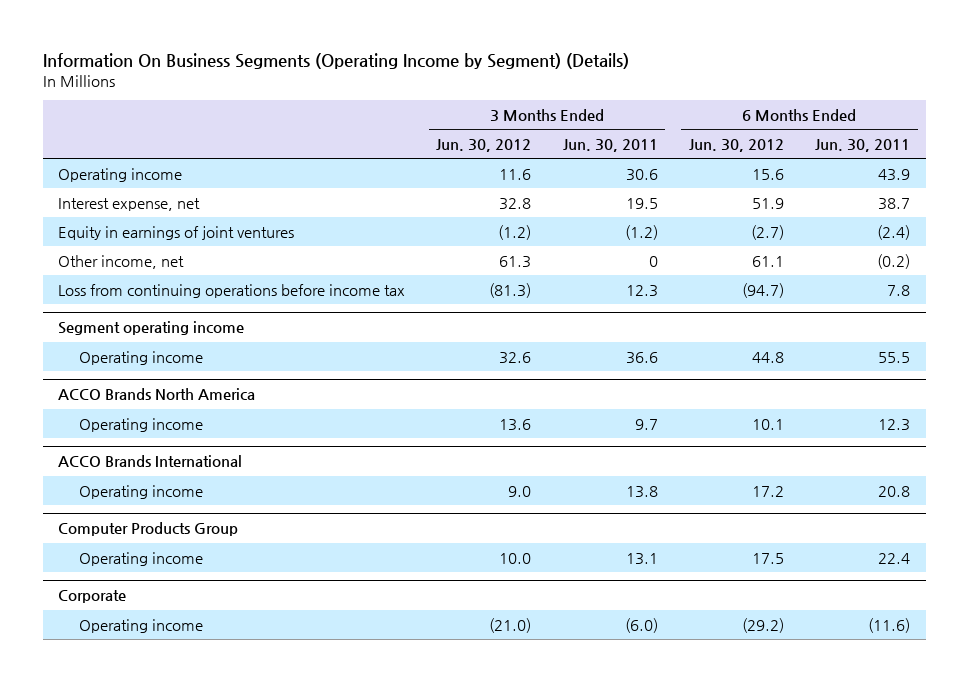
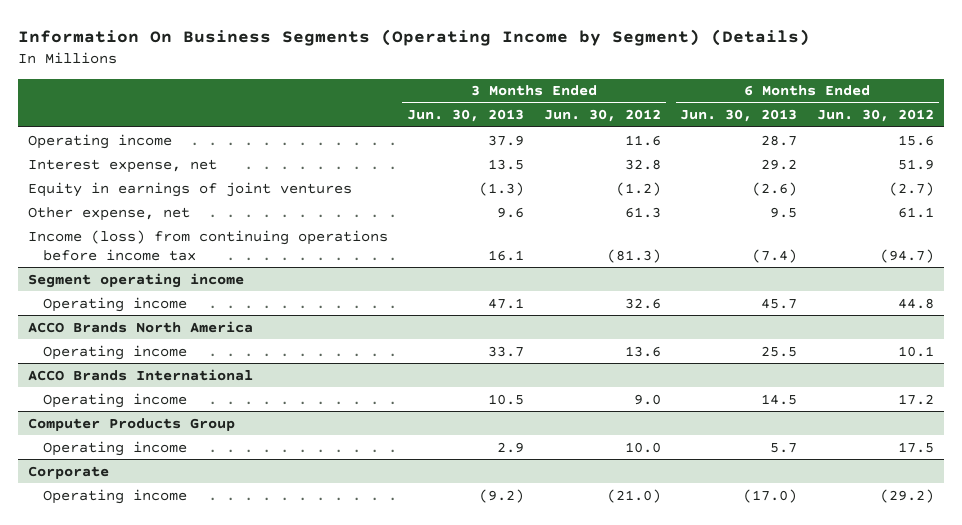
[562,138,658,152] Jun. 30, 2011 -> none
[814,138,910,152] Jun. 30, 2011 -> none
none -> [407,109,525,123] Jun. 30, 2013
none -> [680,109,798,123] Jun. 30, 2013
[58,254,185,269] Other income, net -> [27,206,190,221] Other expense, net
[58,283,406,298] Loss from continuing operations before income tax -> [27,229,388,261] Income (loss) from continuing operations before income tax

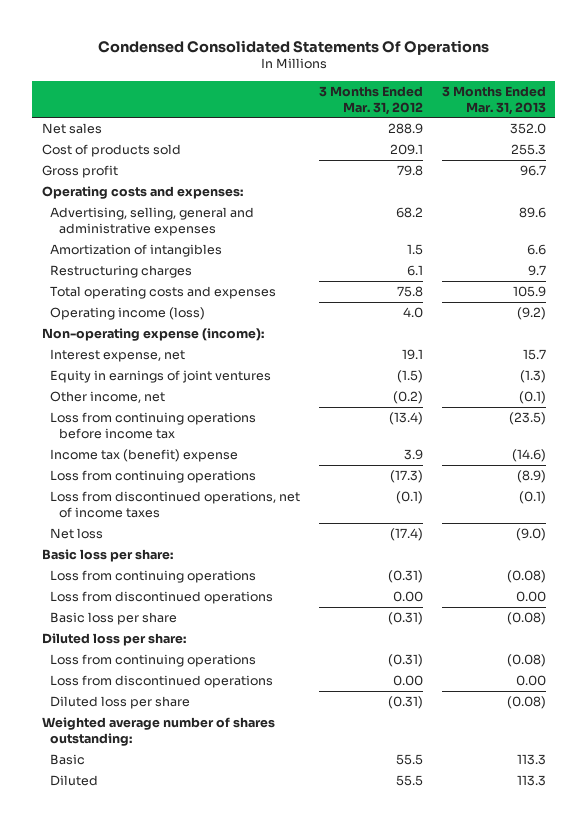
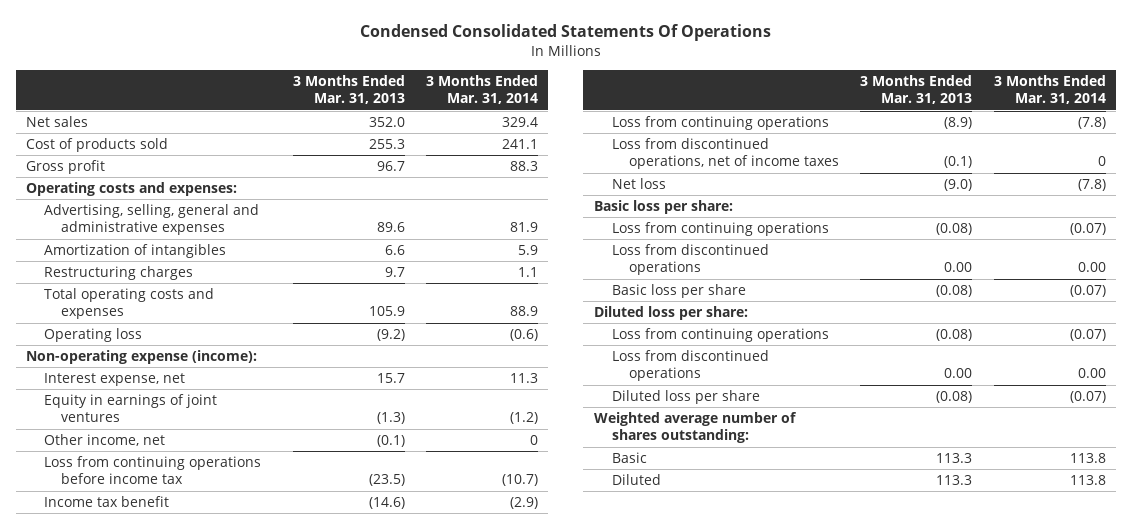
[319,85,424,115] 3 Months Ended Mar. 31, 2012 -> none
none -> [425,75,538,105] 3 Months Ended Mar. 31, 2014
[50,306,206,320] Operating income (loss) -> [43,328,142,343] Operating loss
[50,448,239,462] Income tax (benefit) expense -> [43,496,169,508] Income tax benefit

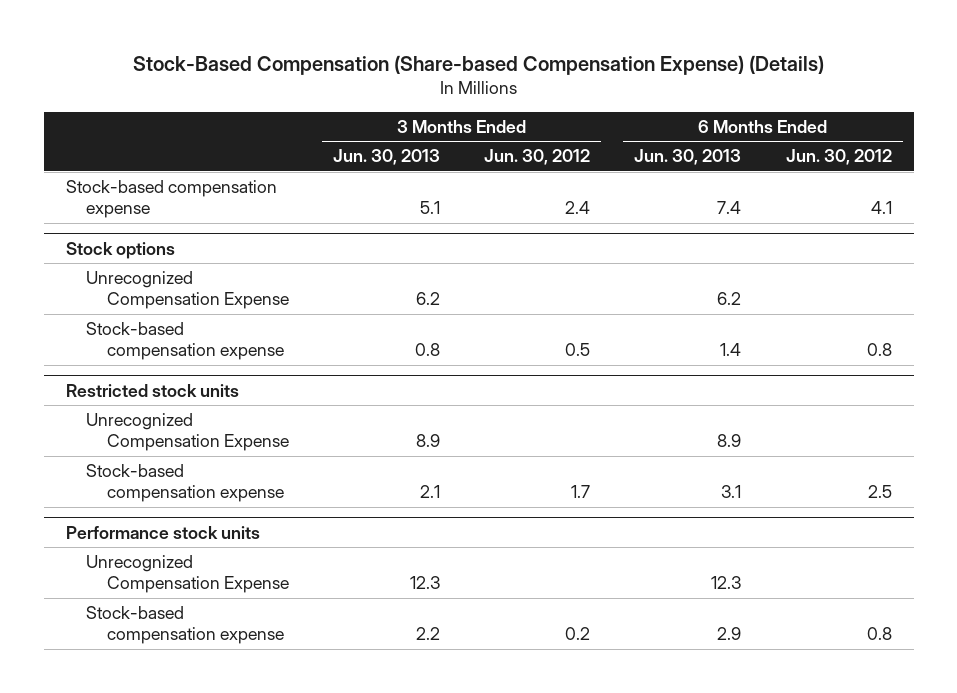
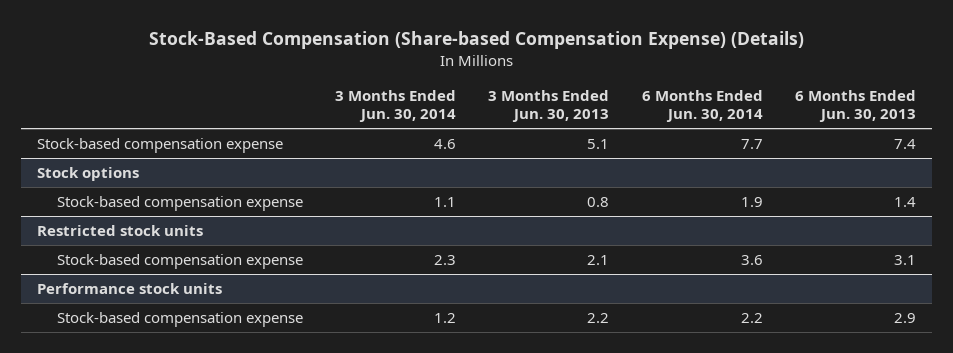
[484,149,591,166] Jun. 30, 2012 -> none
[785,149,892,166] Jun. 30, 2012 -> none
none -> [335,90,457,122] 3 Months Ended Jun. 30, 2014
none -> [641,90,763,122] 6 Months Ended Jun. 30, 2014
[86,271,289,310] Unrecognized Compensation Expense -> none
[86,413,289,452] Unrecognized Compensation Expense -> none
[86,555,289,594] Unrecognized Compensation Expense -> none

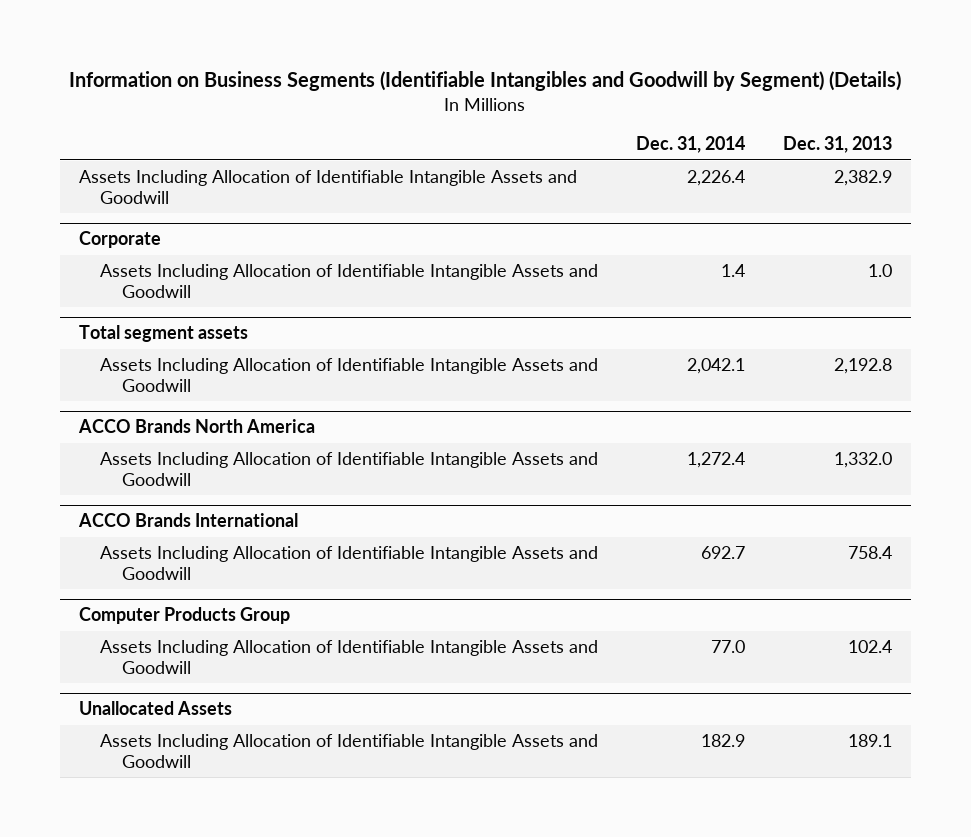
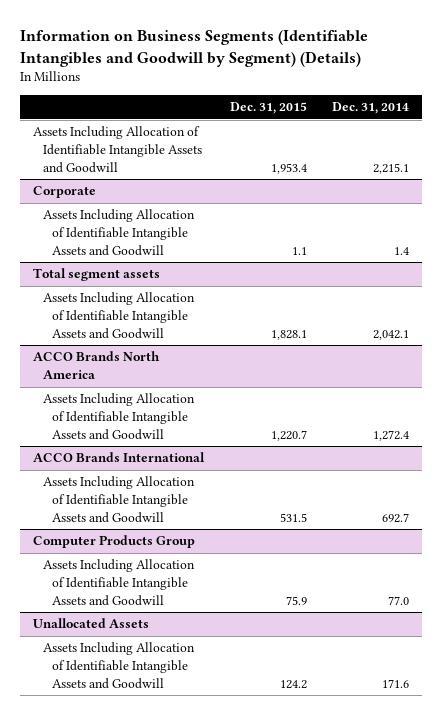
[782,136,892,154] Dec. 31, 2013 -> none
none -> [229,102,307,115] Dec. 31, 2015
[687,169,746,186] 2,226.4 -> [373,162,410,174] 2,215.1
[701,733,746,747] 182.9 -> [382,678,410,688] 171.6

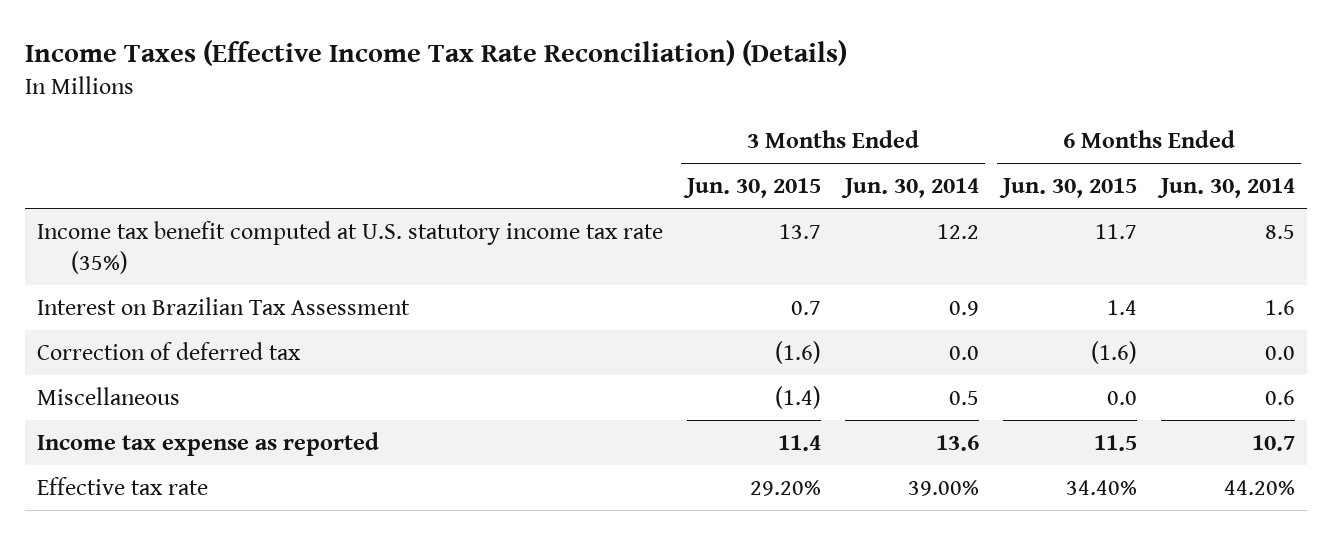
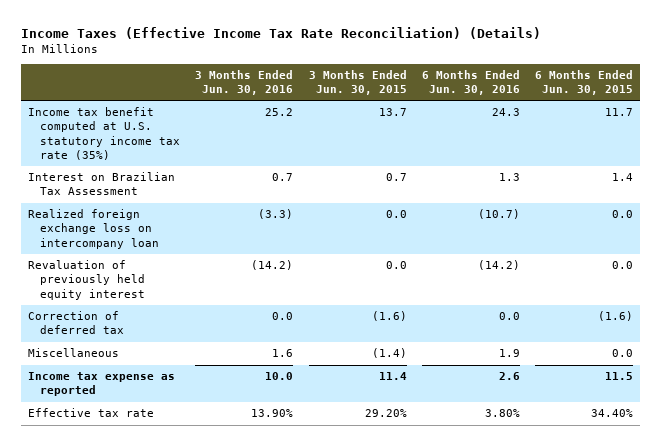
[840,178,979,199] Jun. 30, 2014 -> none
[1157,178,1296,199] Jun. 30, 2014 -> none
none -> [195,69,294,96] 3 Months Ended Jun. 30, 2016
none -> [421,69,520,96] 6 Months Ended Jun. 30, 2016
none -> [28,209,160,249] Realized foreign exchange loss on intercompany loan
none -> [28,260,146,300] Revaluation of previously held equity interest

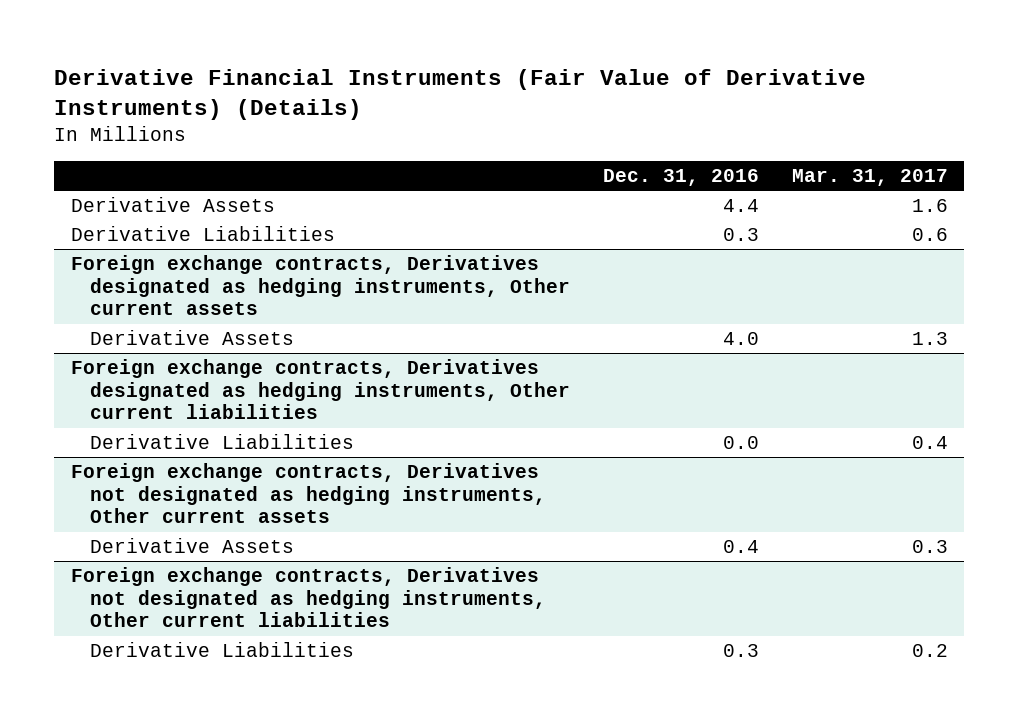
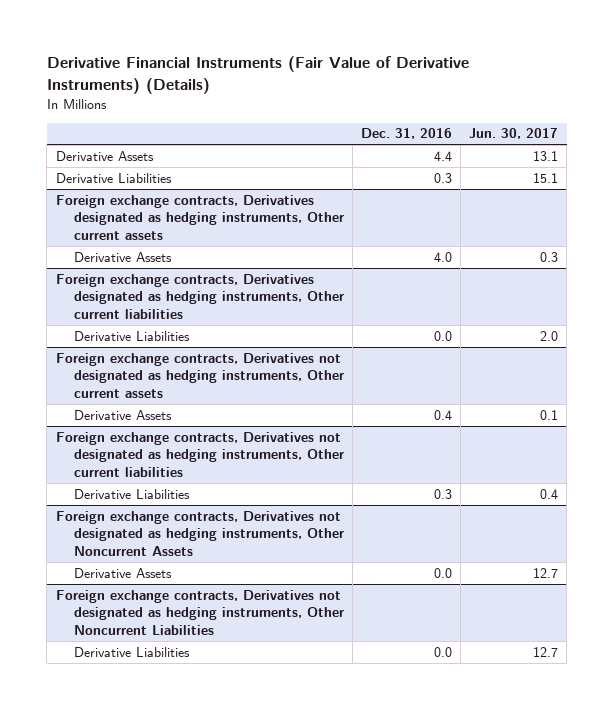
[791,169,948,187] Mar. 31, 2017 -> none
none -> [469,128,559,140] Jun. 30, 2017
none -> [55,510,345,556] Foreign exchange contracts, Derivatives not designated as hedging instruments, Other Noncurrent Assets
none -> [74,567,173,578] Derivative Assets
none -> [55,589,345,635] Foreign exchange contracts, Derivatives not designated as hedging instruments, Other Noncurrent Liabilities
none -> [74,646,191,657] Derivative Liabilities

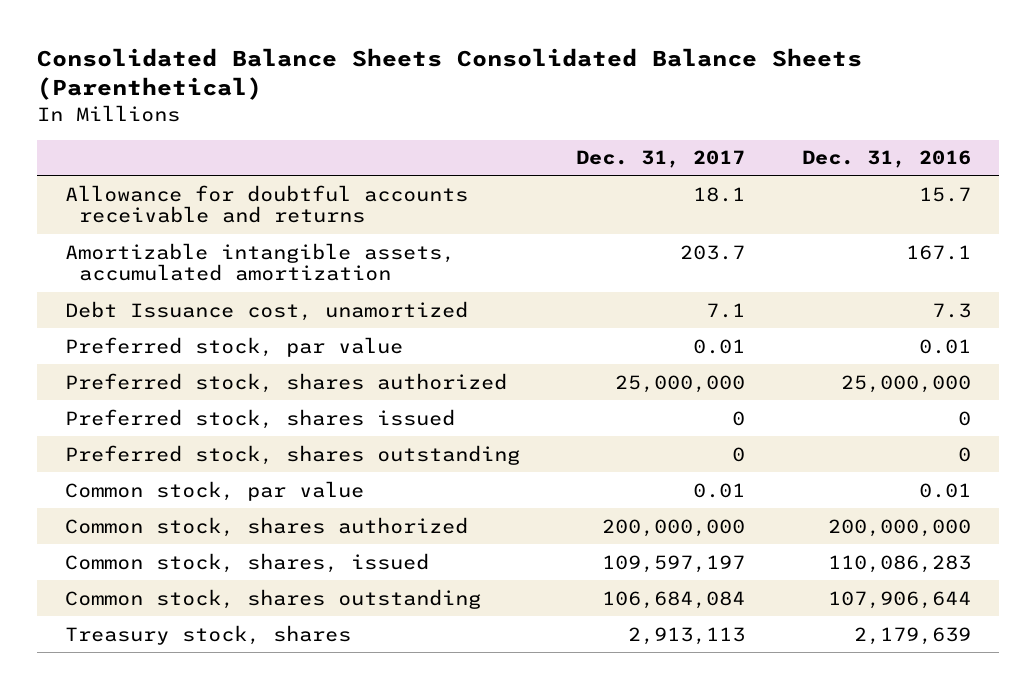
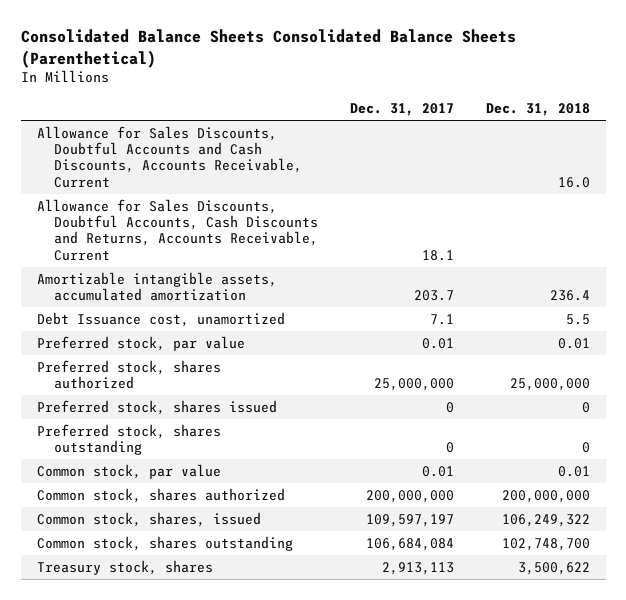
[801,150,971,169] Dec. 31, 2016 -> none
none -> [485,102,590,116] Dec. 31, 2018
none -> [36,125,302,188] Allowance for Sales Discounts, Doubtful Accounts and Cash Discounts, Accounts Receivable, Current
[64,184,468,224] Allowance for doubtful accounts receivable and returns -> [36,198,318,261] Allowance for Sales Discounts, Doubtful Accounts, Cash Discounts and Returns, Accounts Receivable, Current

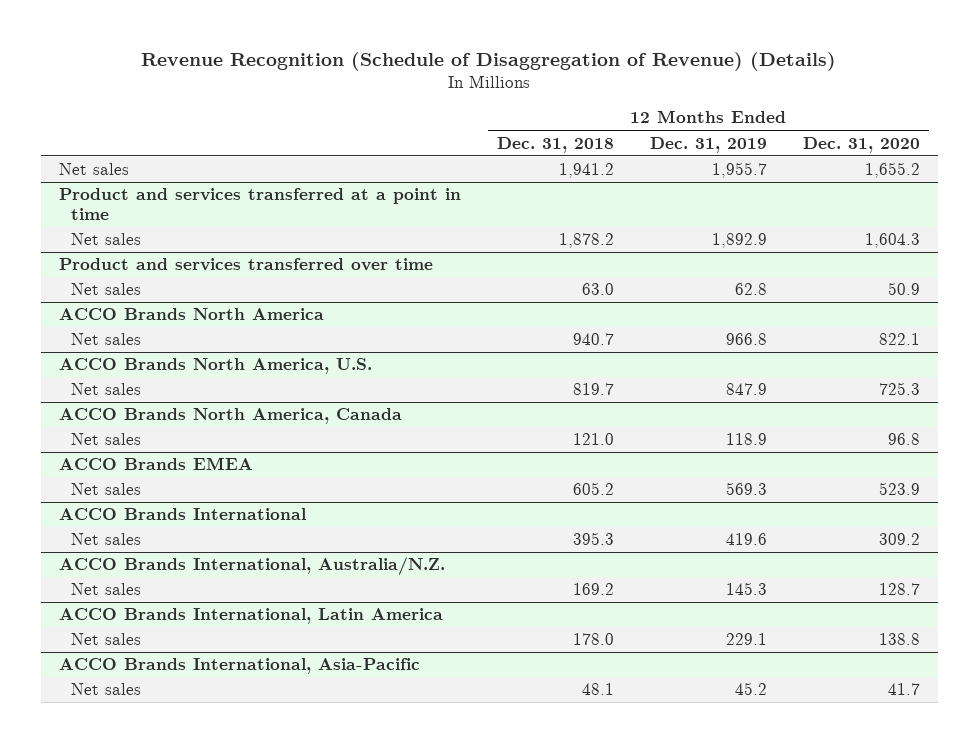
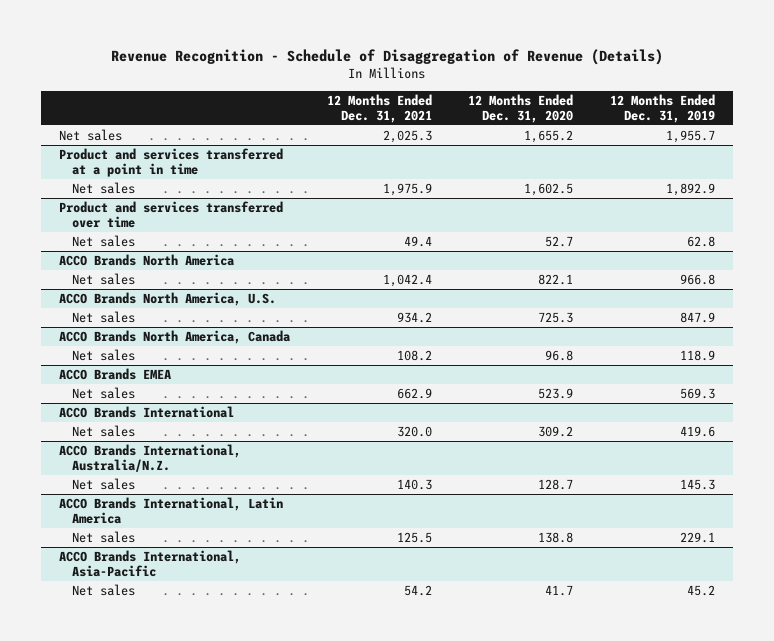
[141,52,837,72] Revenue Recognition (Schedule of Disaggregation of Revenue) (Details) -> [111,49,664,66] Revenue Recognition - Schedule of Disaggregation of Revenue (Details)
[496,136,614,153] Dec. 31, 2018 -> none
none -> [326,93,432,123] 12 Months Ended Dec. 31, 2021
[864,233,920,249] 1,604.3 -> [524,182,574,196] 1,602.5
[887,282,920,296] 50.9 -> [545,235,574,247] 52.7

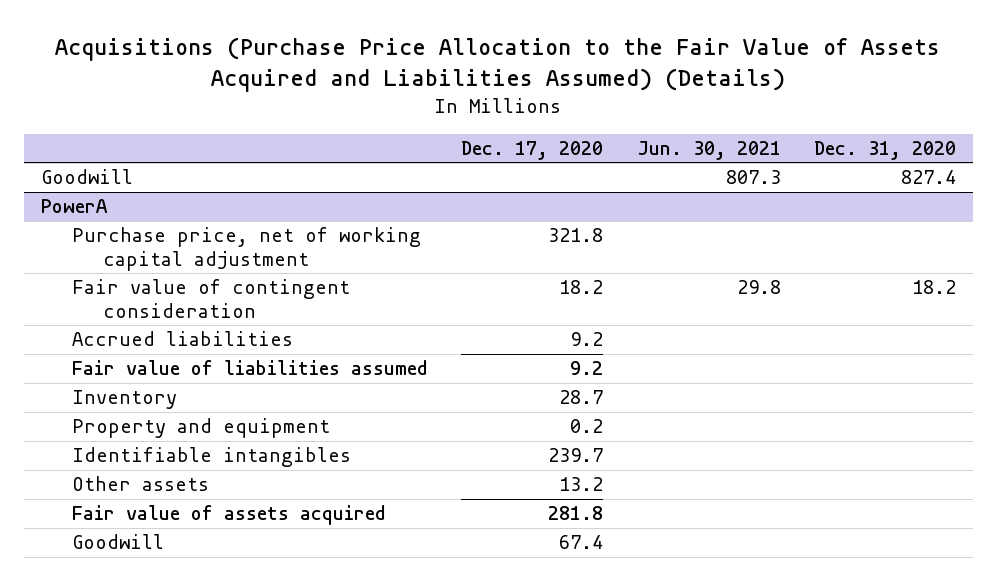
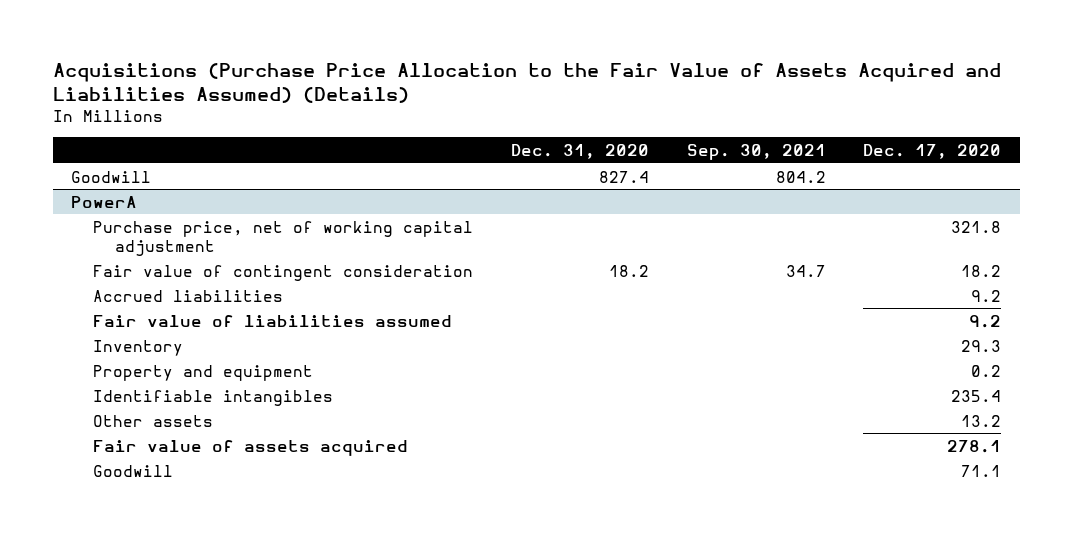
[636,140,781,160] Jun. 30, 2021 -> none
none -> [686,143,826,160] Sep. 30, 2021
[559,390,604,405] 28.7 -> [961,339,1002,352] 29.3
[548,448,604,463] 239.7 -> [951,389,1002,402] 235.4
[548,506,604,521] 281.8 -> [947,439,1002,453] 278.1
[559,535,604,550] 67.4 -> [961,464,1002,477] 71.1

